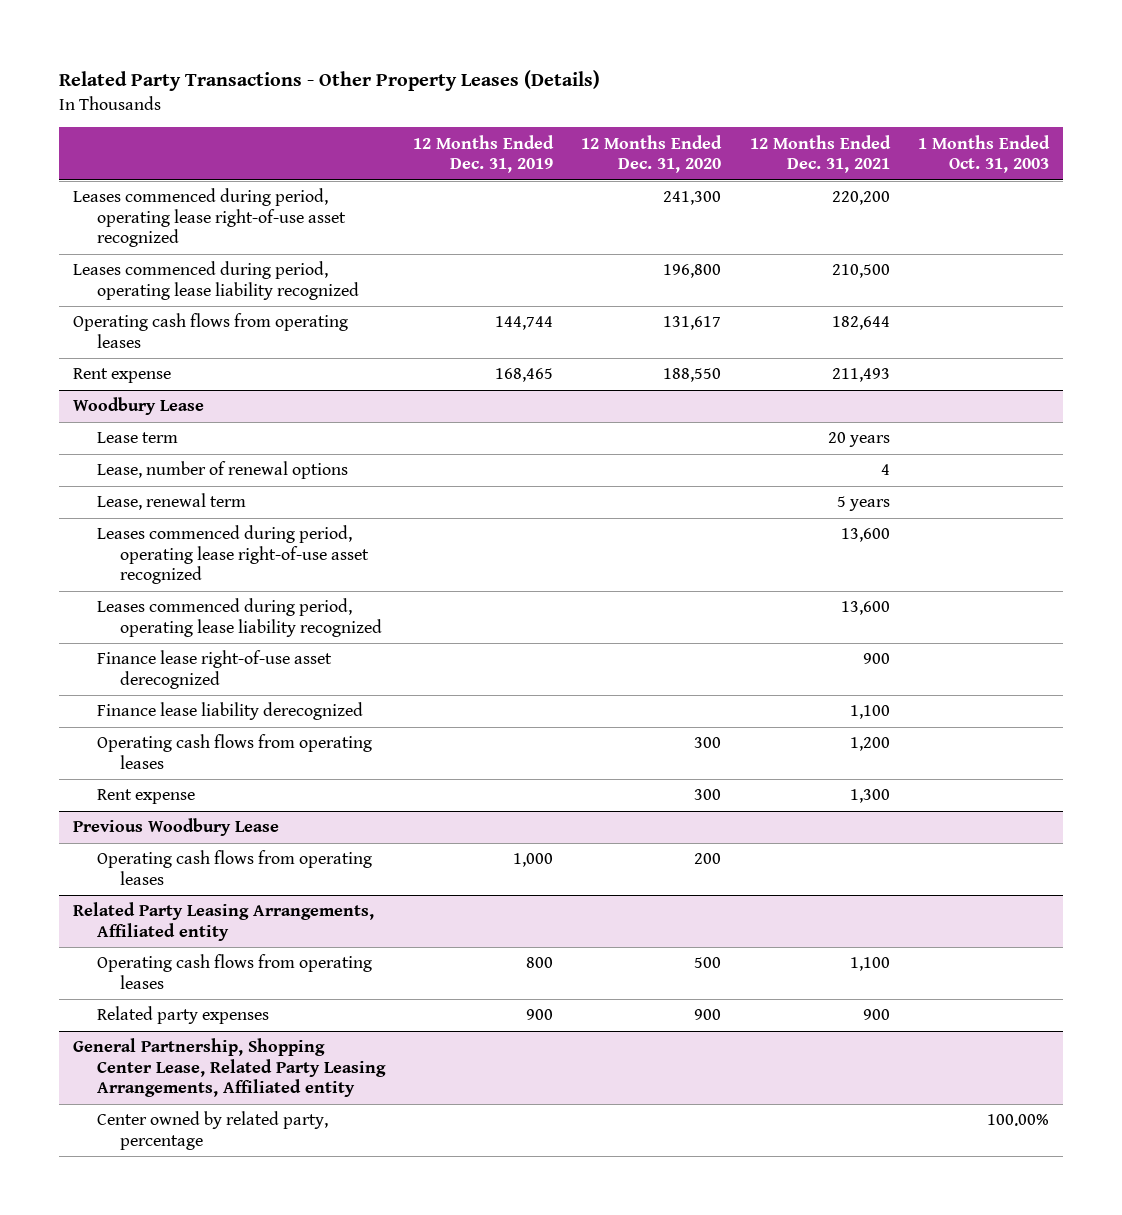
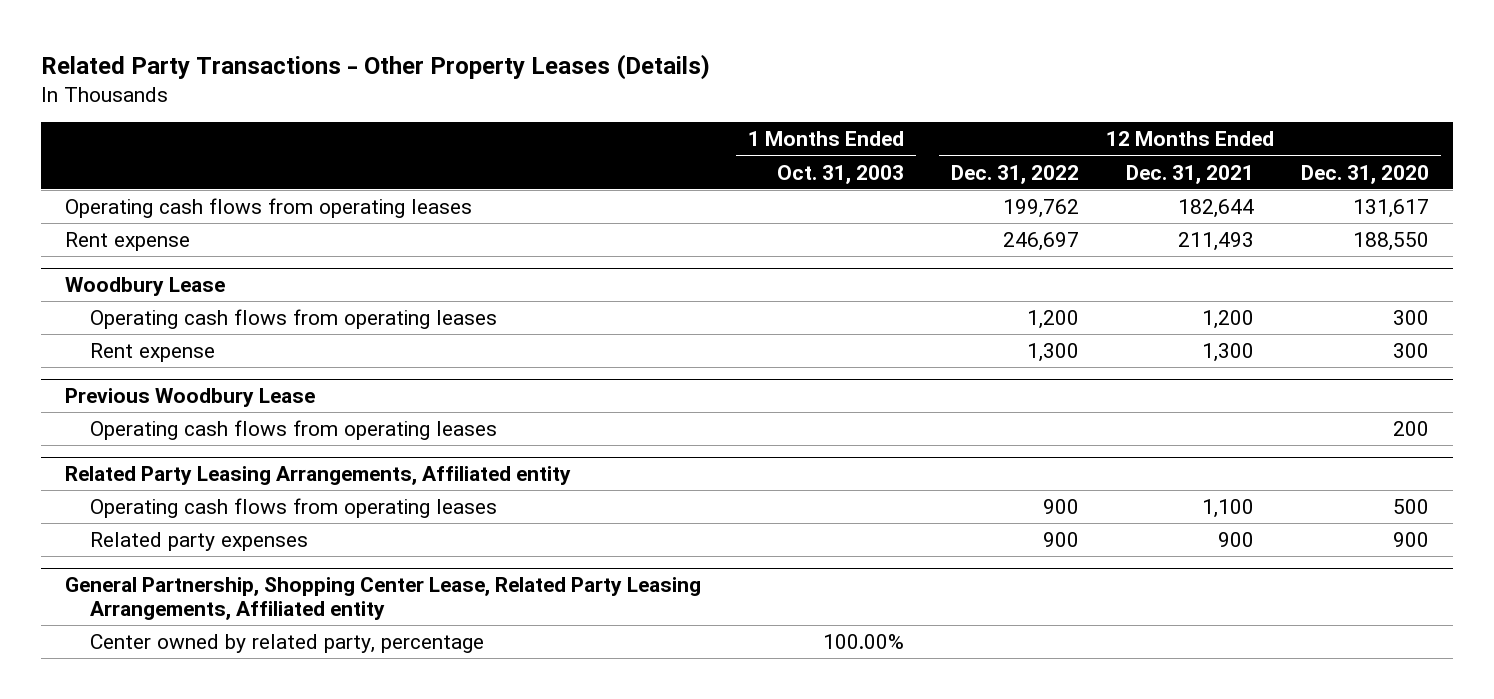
[413,134,555,174] 12 Months Ended Dec. 31, 2019 -> none
none -> [951,164,1080,184] Dec. 31, 2022
[73,188,346,248] Leases commenced during period, operating lease right-of-use asset recognized -> none
[73,261,359,300] Leases commenced during period, operating lease liability recognized -> none
[96,432,178,444] Lease term -> none
[96,461,348,480] Lease, number of renewal options -> none
[96,493,246,511] Lease, renewal term -> none
[96,525,370,585] Leases commenced during period, operating lease right-of-use asset recognized -> none
[96,598,383,637] Leases commenced during period, operating lease liability recognized -> none
[96,650,332,689] Finance lease right-of-use asset derecognized -> none
[96,702,363,721] Finance lease liability derecognized -> none

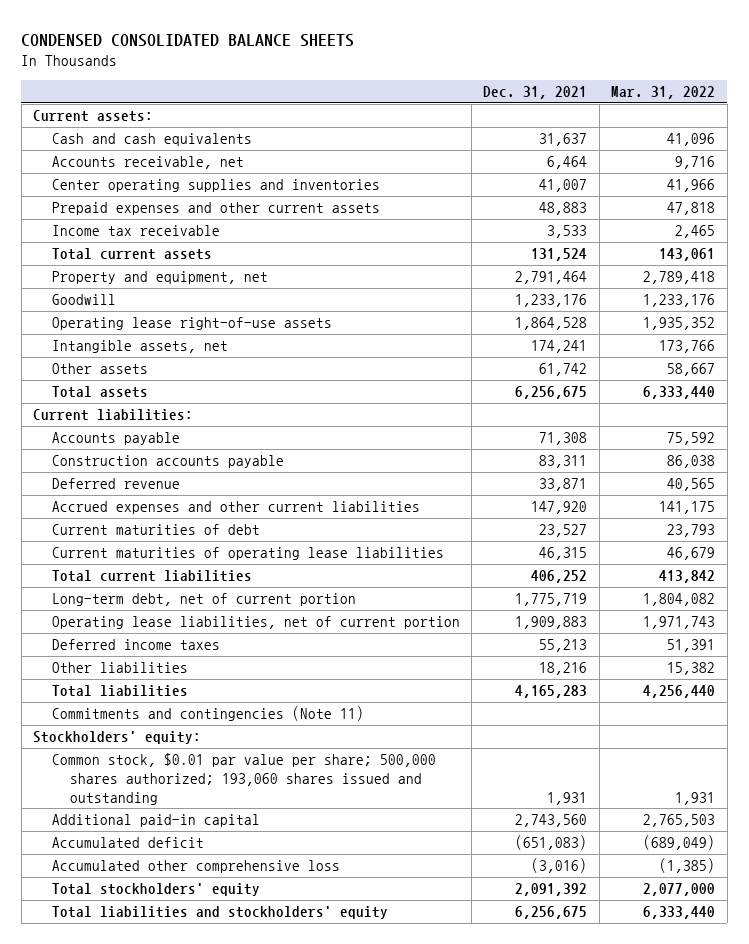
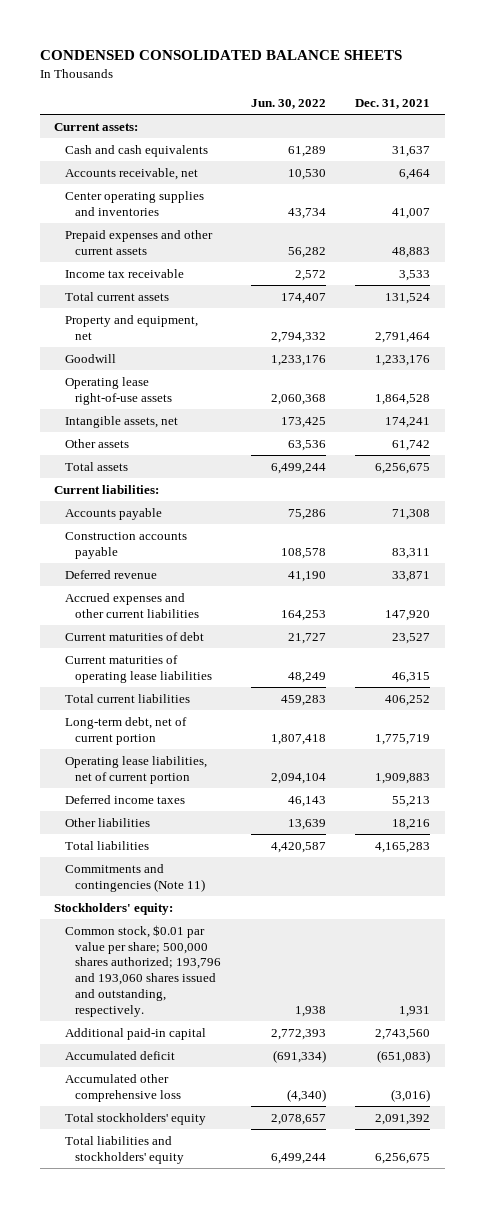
[611,86,716,100] Mar. 31, 2022 -> none
none -> [250,98,326,109] Jun. 30, 2022
[51,753,436,805] Common stock, $0.01 par value per share; 500,000 shares authorized; 193,060 shares issued and outstanding -> [64,924,222,1017] Common stock, $0.01 par value per share; 500,000 shares authorized; 193,796 and 193,060 shares issued and outstanding, respectively.

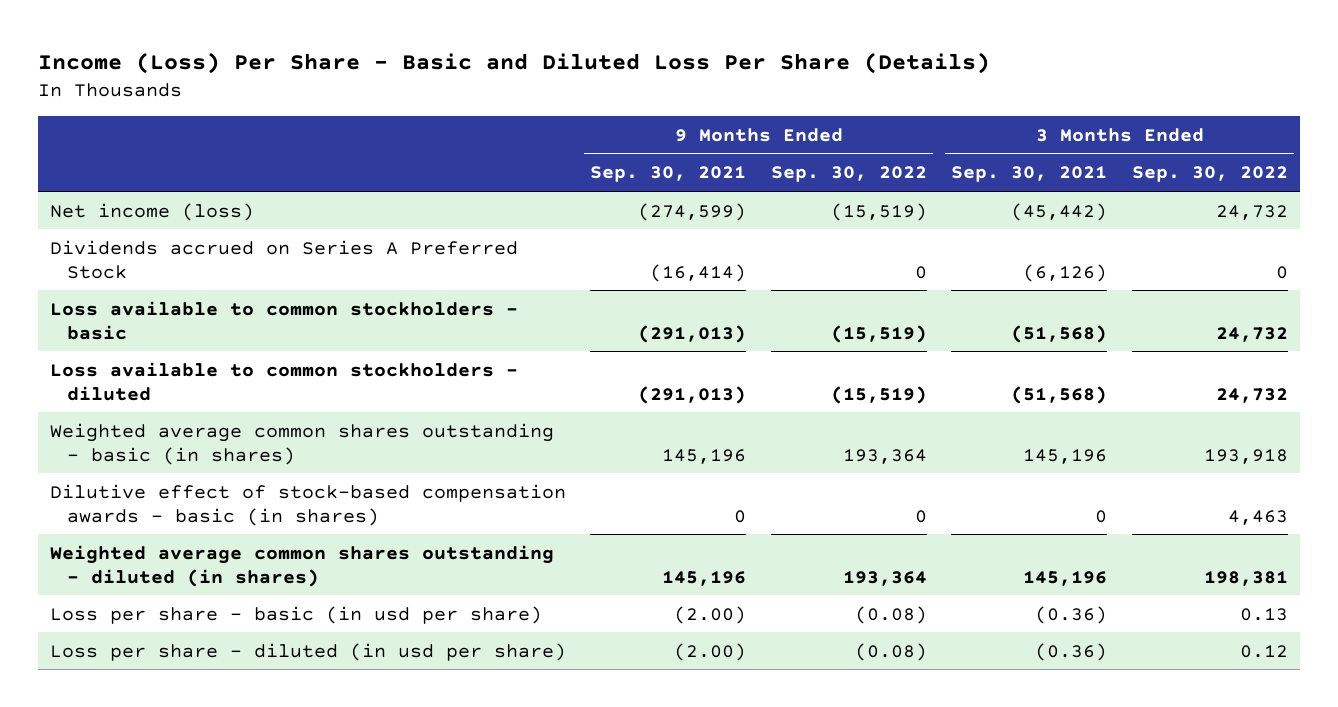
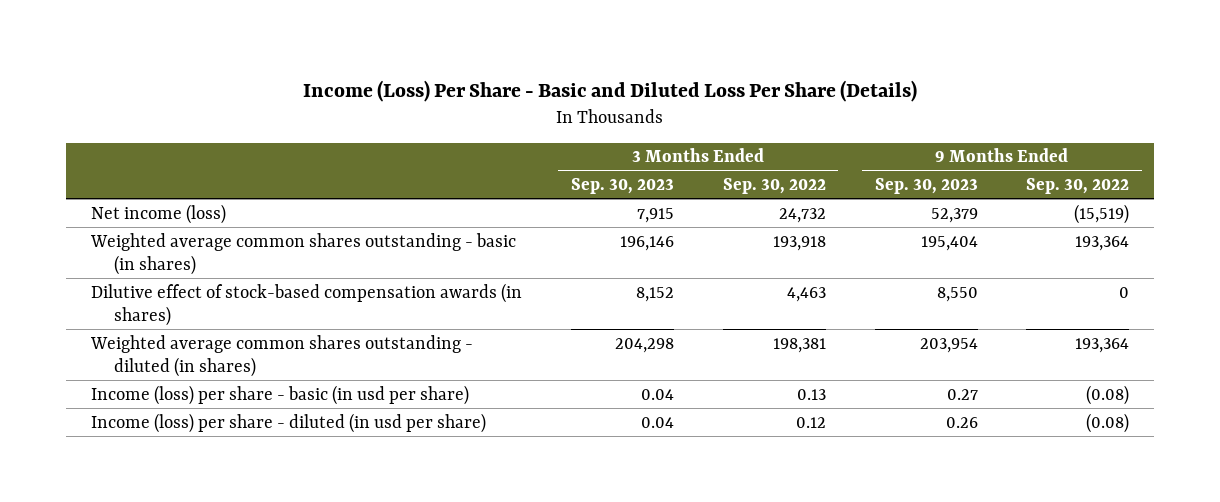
[590,166,747,183] Sep. 30, 2021 -> none
[951,166,1108,183] Sep. 30, 2021 -> none
none -> [570,177,674,194] Sep. 30, 2023
none -> [874,177,978,194] Sep. 30, 2023
[49,239,518,279] Dividends accrued on Series A Preferred Stock -> none
[49,300,518,340] Loss available to common stockholders - basic -> none
[49,361,518,401] Loss available to common stockholders - diluted -> none
[49,483,566,526] Dilutive effect of stock-based compensation awards - basic (in shares) -> [90,282,522,326] Dilutive effect of stock-based compensation awards (in shares)
[49,605,542,624] Loss per share - basic (in usd per share) -> [90,384,469,405] Income (loss) per share - basic (in usd per share)
[49,642,566,661] Loss per share - diluted (in usd per share) -> [90,412,486,433] Income (loss) per share - diluted (in usd per share)

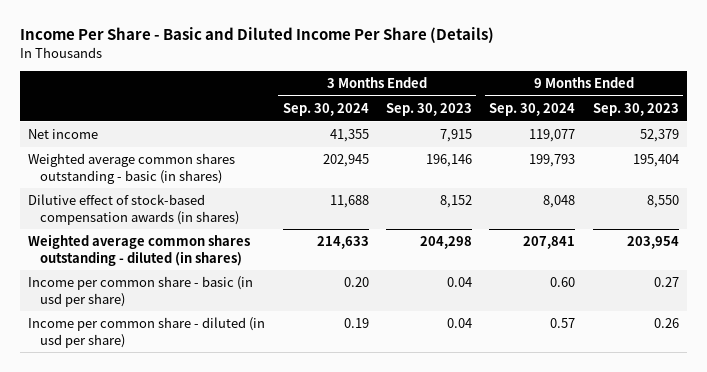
[303,79,918,102] Income (Loss) Per Share - Basic and Diluted Loss Per Share (Details) -> [19,27,494,44] Income Per Share - Basic and Diluted Income Per Share (Details)
[722,177,826,194] Sep. 30, 2022 -> none
[1026,177,1130,194] Sep. 30, 2022 -> none
none -> [282,103,369,117] Sep. 30, 2024
none -> [489,103,576,117] Sep. 30, 2024
[90,203,226,224] Net income (loss) -> [28,129,99,140] Net income
[90,384,469,405] Income (loss) per share - basic (in usd per share) -> [28,276,254,307] Income per common share - basic (in usd per share)
[90,412,486,433] Income (loss) per share - diluted (in usd per share) -> [28,317,266,348] Income per common share - diluted (in usd per share)

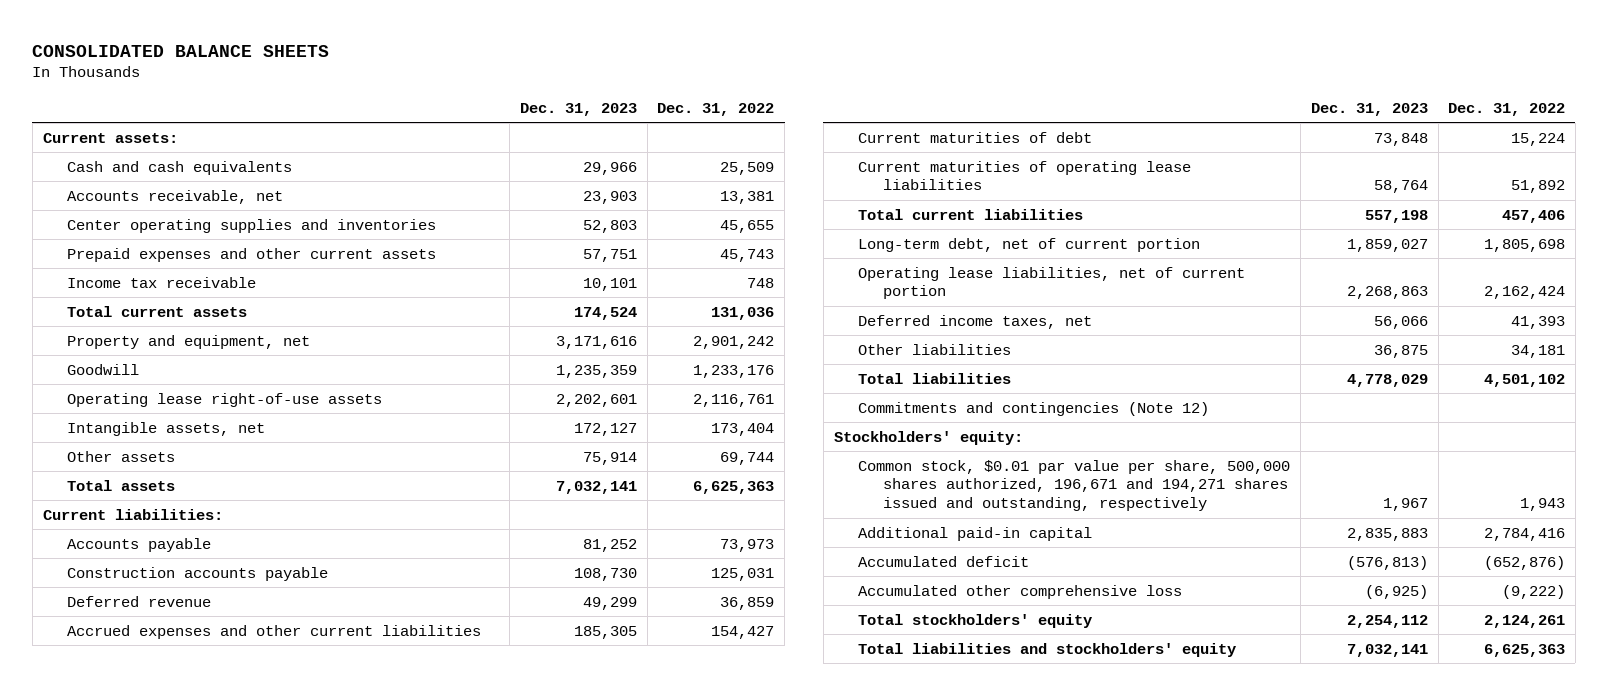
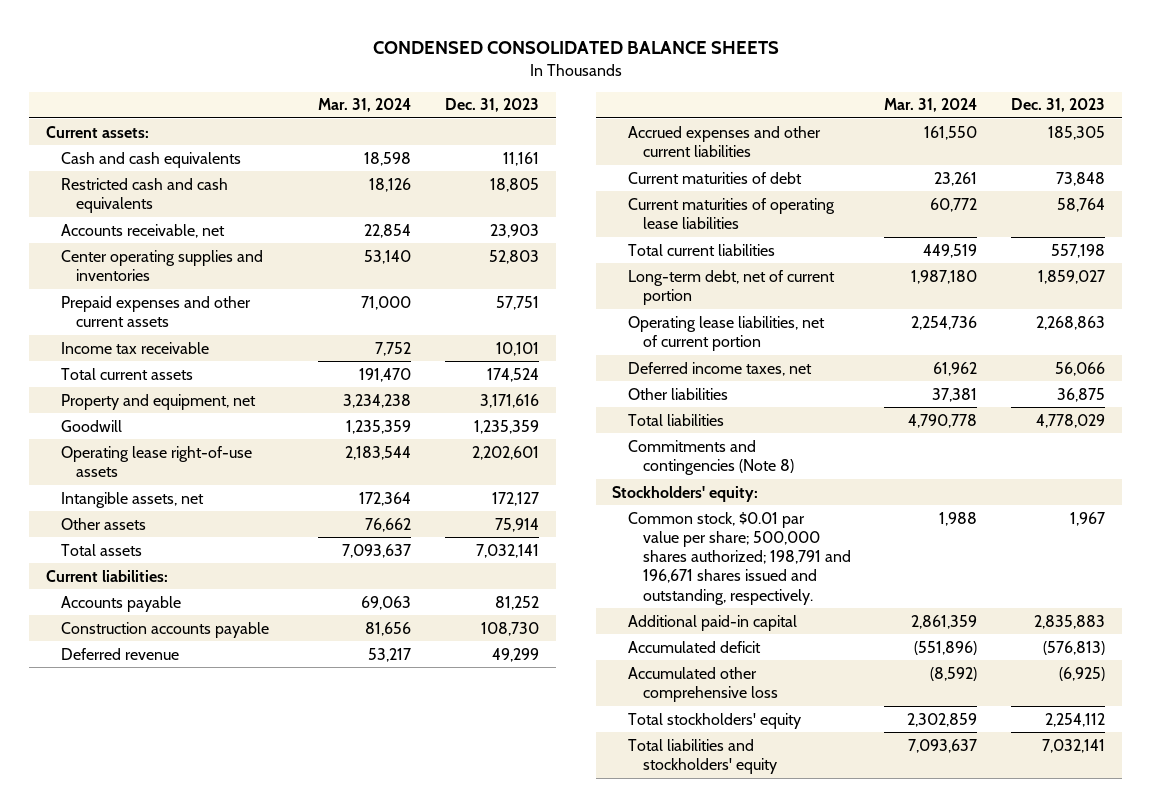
[32,44,330,57] CONSOLIDATED BALANCE SHEETS -> [372,40,779,54] CONDENSED CONSOLIDATED BALANCE SHEETS
[657,102,775,116] Dec. 31, 2022 -> none
none -> [318,98,412,113] Mar. 31, 2024
[582,161,637,175] 29,966 -> [502,151,539,166] 11,161
none -> [61,177,229,213] Restricted cash and cash equivalents
[858,401,1210,416] Commitments and contingencies (Note 12) -> [627,439,794,475] Commitments and contingencies (Note 8)
[858,459,1291,512] Common stock, $0.01 par value per share, 500,000 shares authorized, 196,671 and 194,271 shares issued and outstanding, respectively -> [627,511,851,605] Common stock, $0.01 par value per share; 500,000 shares authorized; 198,791 and 196,671 shares issued and outstanding, respectively.

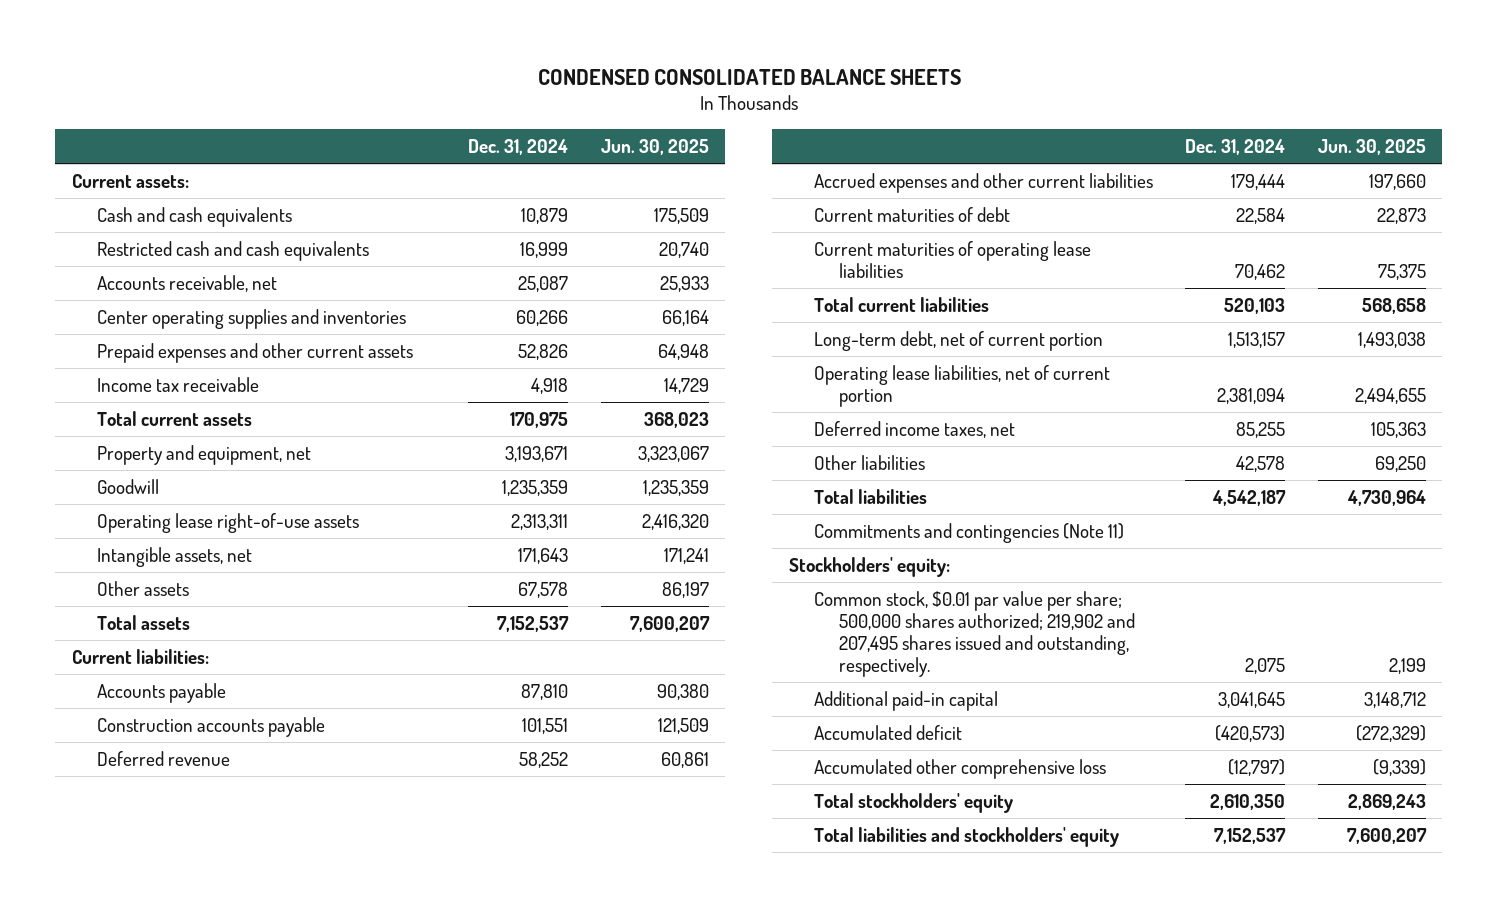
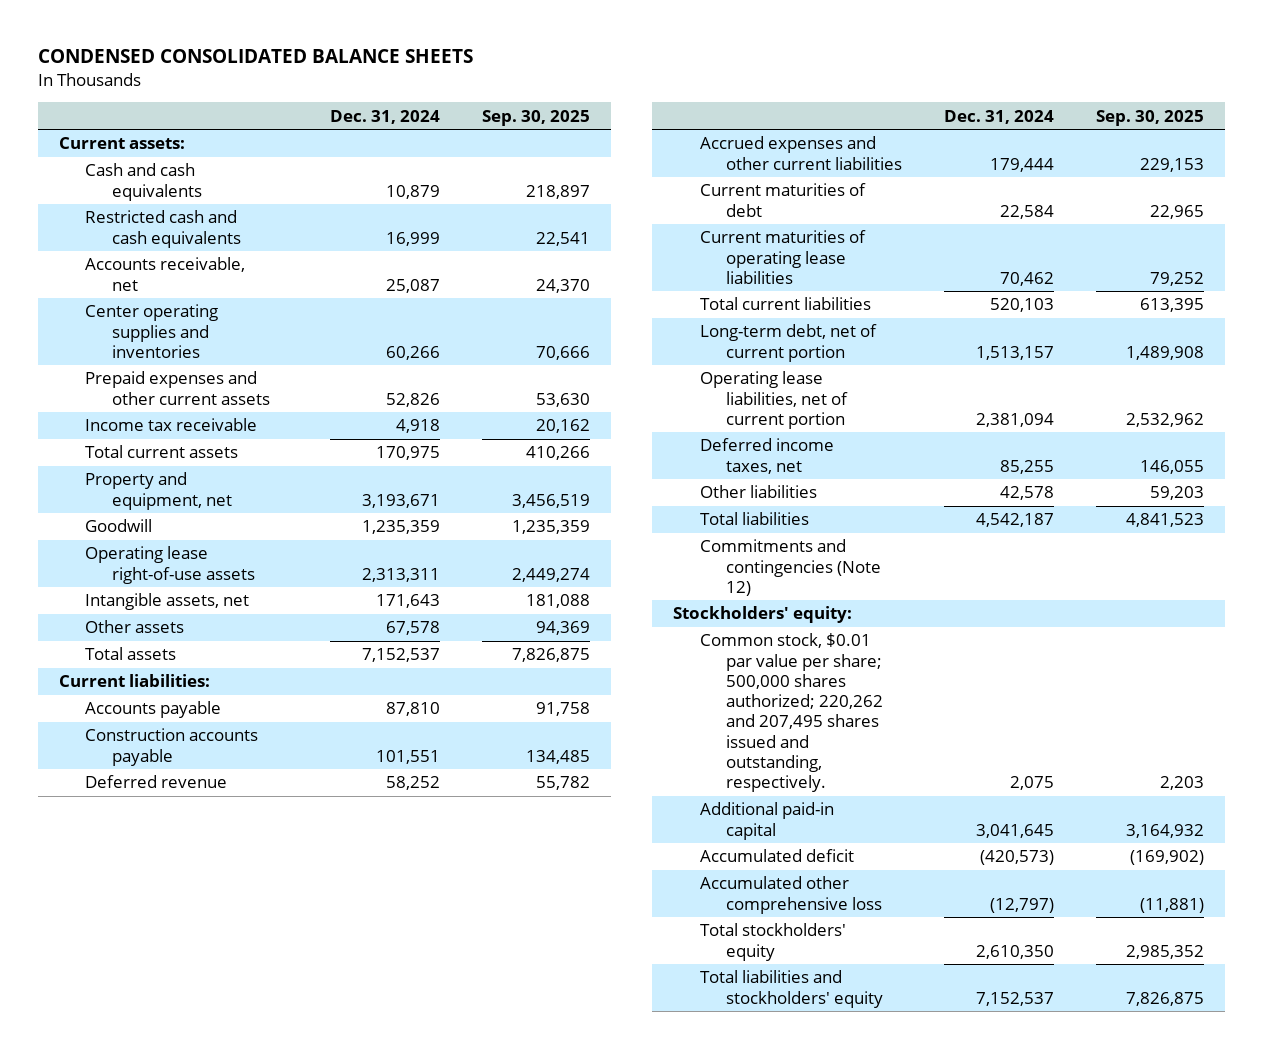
[600,139,709,156] Jun. 30, 2025 -> none
none -> [481,109,590,126] Sep. 30, 2025
[813,522,1124,543] Commitments and contingencies (Note 11) -> [699,539,881,596] Commitments and contingencies (Note 12)
[813,590,1135,677] Common stock, $0.01 par value per share; 500,000 shares authorized; 219,902 and 207,495 shares issued and outstanding, respectively. -> [699,633,883,793] Common stock, $0.01 par value per share; 500,000 shares authorized; 220,262 and 207,495 shares issued and outstanding, respectively.

